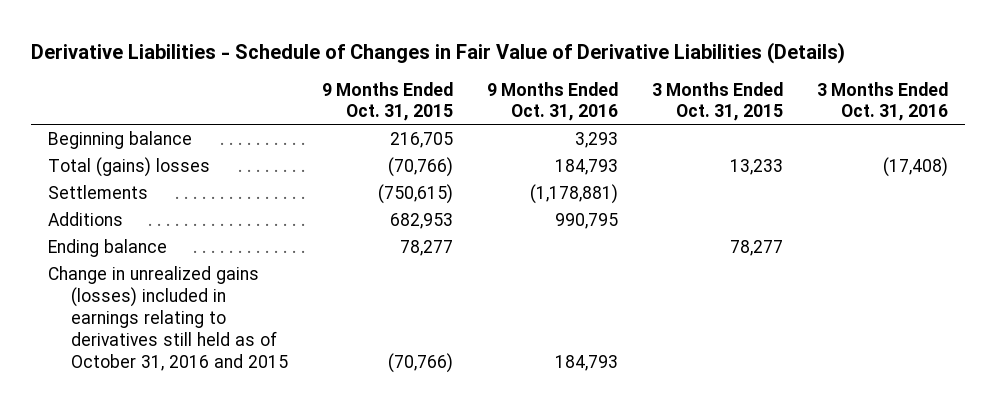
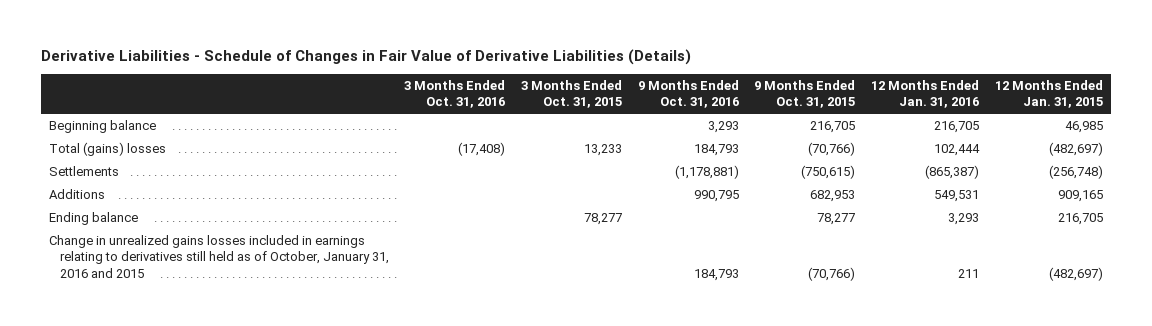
none -> [871,80,980,109] 12 Months Ended Jan. 31, 2016
none -> [994,80,1103,109] 12 Months Ended Jan. 31, 2015
[48,266,289,372] Change in unrealized gains (losses) included in earnings relating to derivatives still held as of October 31, 2016 and 2015 -> [48,235,389,278] Change in unrealized gains losses included in earnings relating to derivatives still held as of October, January 31, 2016 and 2015

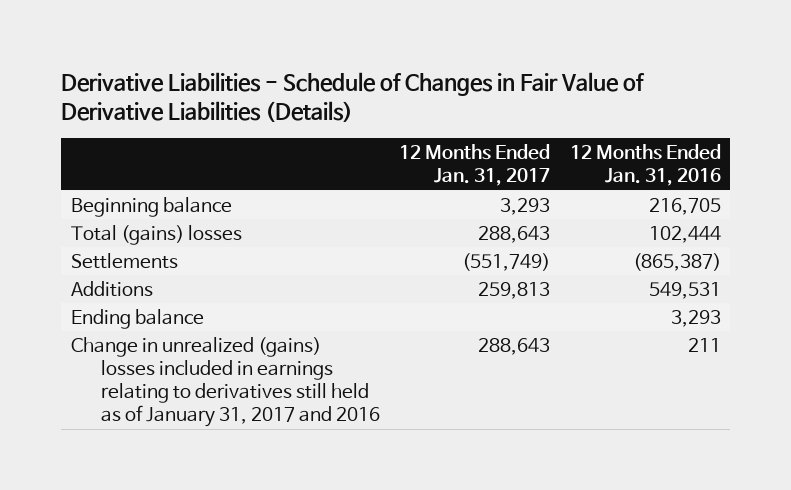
[404,80,506,109] 3 Months Ended Oct. 31, 2016 -> none
[521,80,623,109] 3 Months Ended Oct. 31, 2015 -> none
[637,80,739,109] 9 Months Ended Oct. 31, 2016 -> none
[754,80,856,109] 9 Months Ended Oct. 31, 2015 -> none
[994,80,1103,109] 12 Months Ended Jan. 31, 2015 -> none
none -> [399,144,551,187] 12 Months Ended Jan. 31, 2017
[48,235,389,278] Change in unrealized gains losses included in earnings relating to derivatives still held as of October, January 31, 2016 and 2015 -> [70,336,380,428] Change in unrealized (gains) losses included in earnings relating to derivatives still held as of January 31, 2017 and 2016

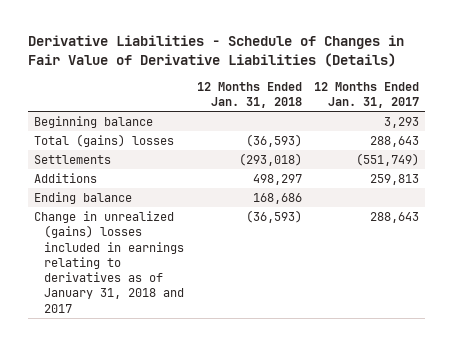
[569,144,721,187] 12 Months Ended Jan. 31, 2016 -> none
none -> [196,81,302,108] 12 Months Ended Jan. 31, 2018
[70,336,380,428] Change in unrealized (gains) losses included in earnings relating to derivatives still held as of January 31, 2017 and 2016 -> [33,211,185,313] Change in unrealized (gains) losses included in earnings relating to derivatives as of January 31, 2018 and 2017

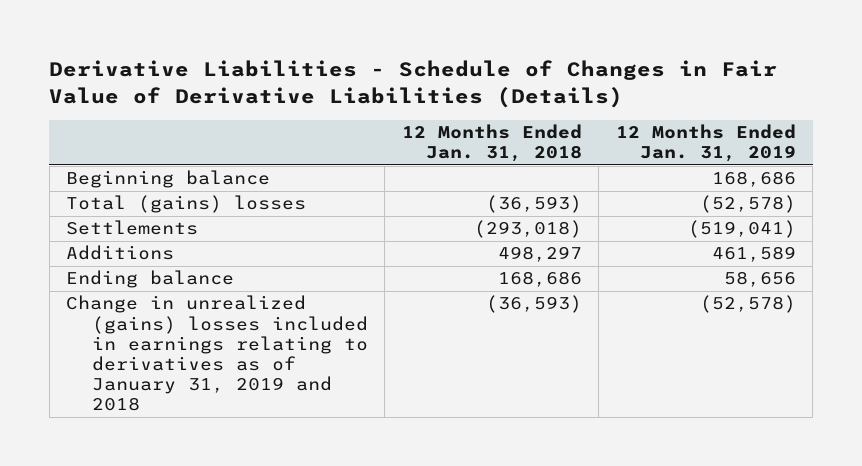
[314,81,420,108] 12 Months Ended Jan. 31, 2017 -> none
none -> [615,124,796,163] 12 Months Ended Jan. 31, 2019
[33,211,185,313] Change in unrealized (gains) losses included in earnings relating to derivatives as of January 31, 2018 and 2017 -> [66,295,368,412] Change in unrealized (gains) losses included in earnings relating to derivatives as of January 31, 2019 and 2018

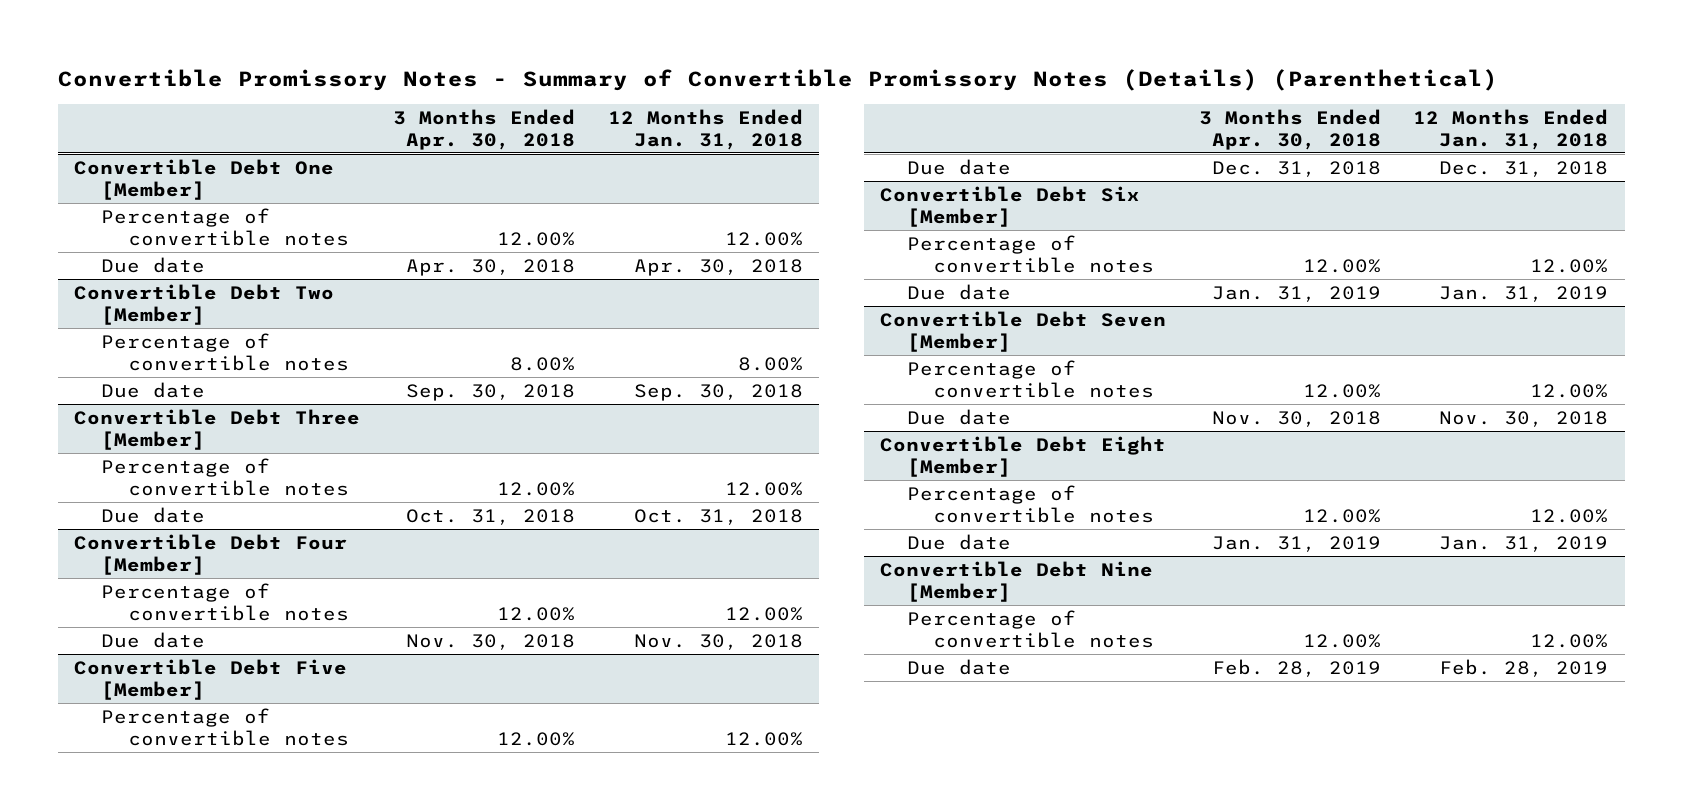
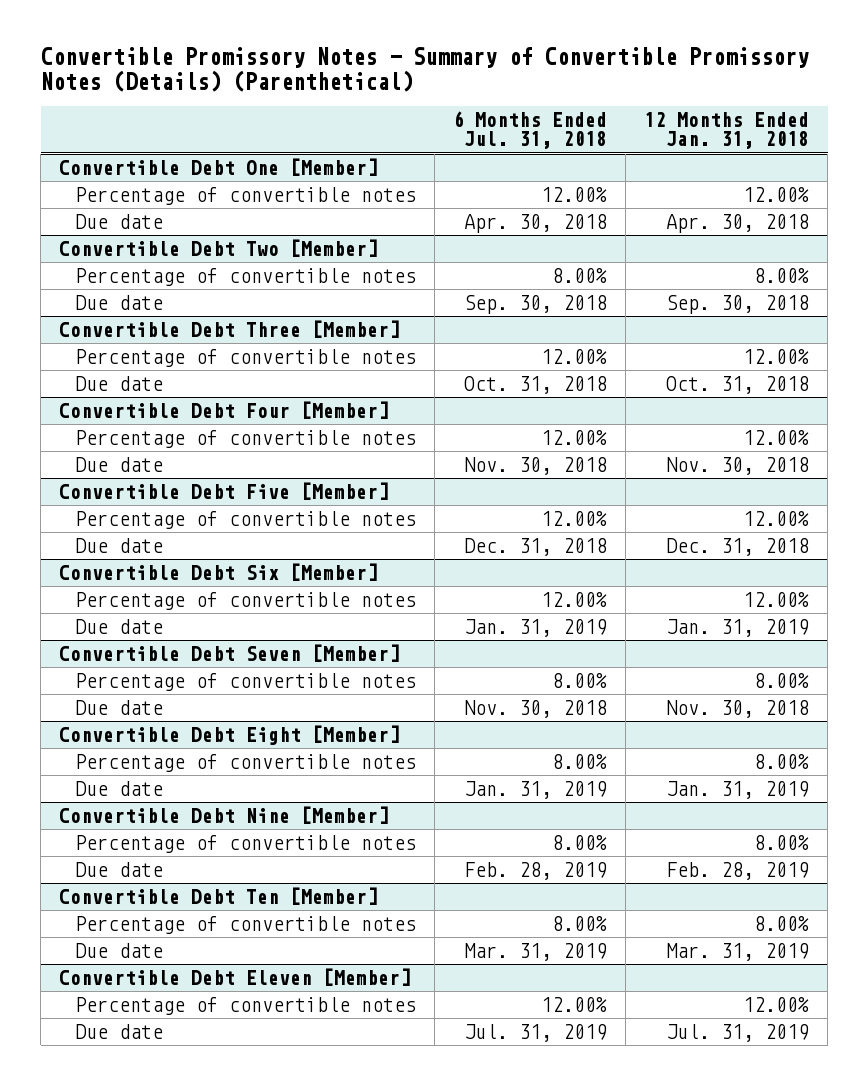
[393,108,576,150] 3 Months Ended Apr. 30, 2018 -> none
none -> [452,111,607,150] 6 Months Ended Jul. 31, 2018
[1530,383,1609,398] 12.00% -> [754,672,810,688] 8.00%
[1530,508,1609,523] 12.00% -> [754,753,810,769] 8.00%
[1530,633,1609,648] 12.00% -> [754,834,810,850] 8.00%
none -> [59,886,379,905] Convertible Debt Ten [Member]
none -> [74,915,416,934] Percentage of convertible notes
none -> [74,942,163,958] Due date
none -> [59,967,412,986] Convertible Debt Eleven [Member]
none -> [74,996,416,1015] Percentage of convertible notes
none -> [74,1023,163,1039] Due date

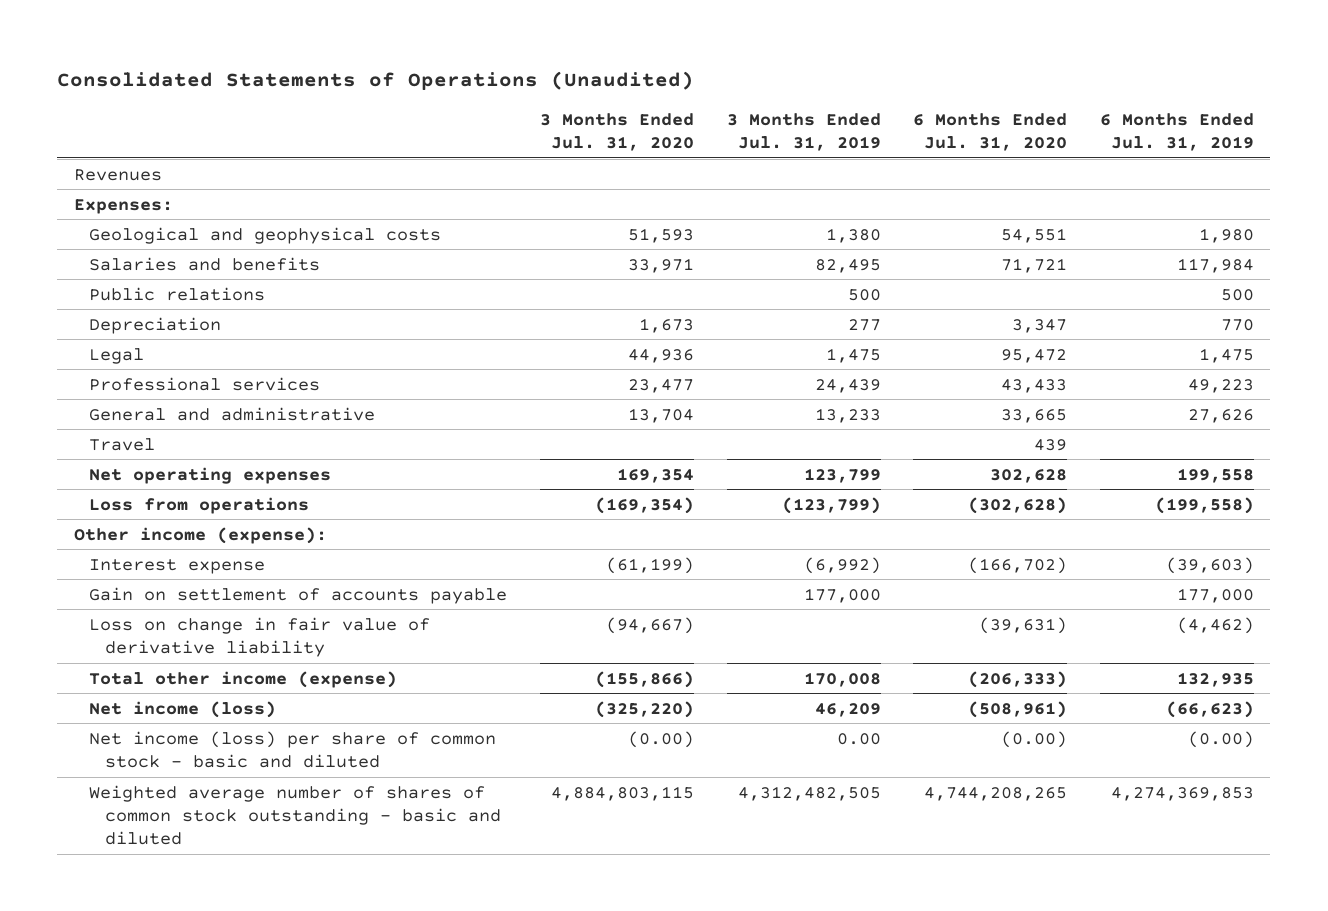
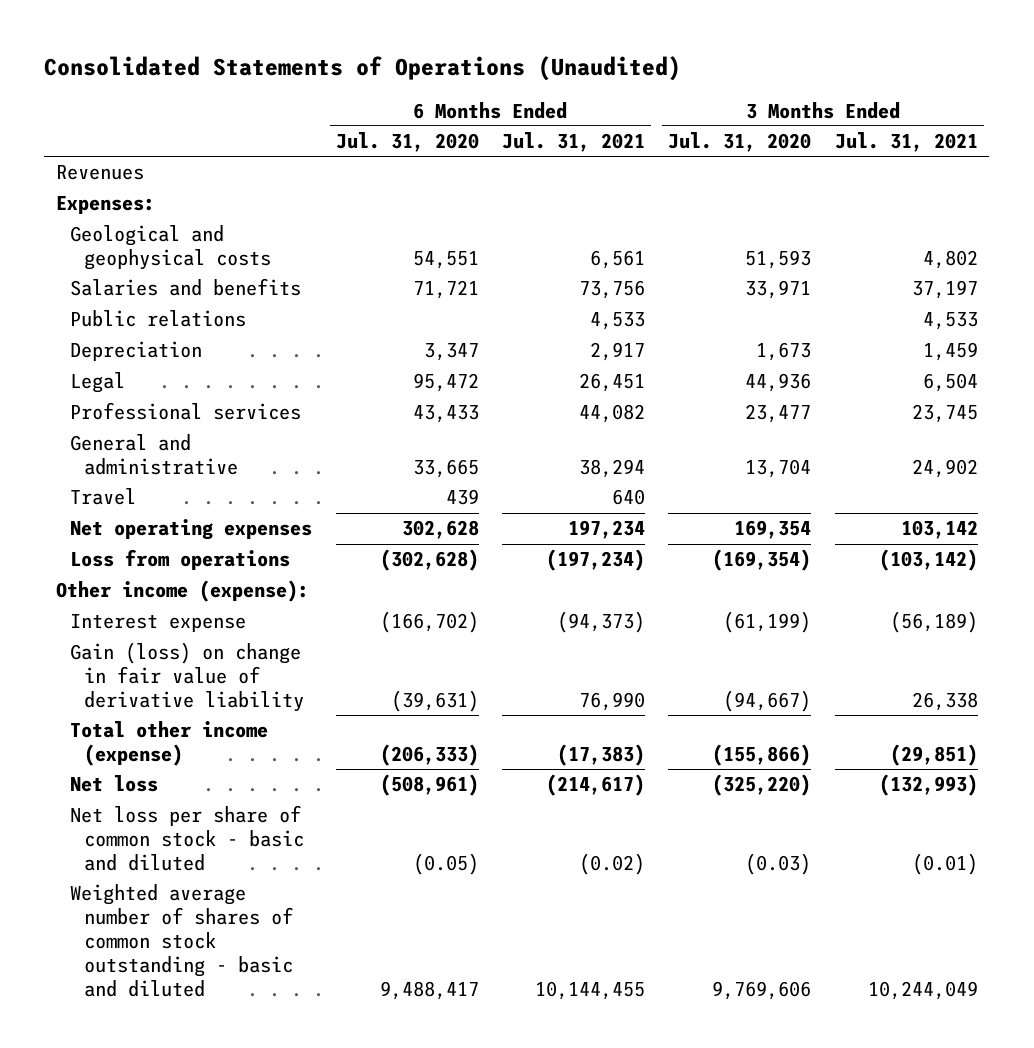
[726,112,881,152] 3 Months Ended Jul. 31, 2019 -> none
[1100,112,1255,152] 6 Months Ended Jul. 31, 2019 -> none
none -> [501,132,645,153] Jul. 31, 2021
none -> [834,132,978,153] Jul. 31, 2021
[89,586,508,604] Gain on settlement of accounts payable -> none
[89,616,431,658] Loss on change in fair value of derivative liability -> [70,642,305,713] Gain (loss) on change in fair value of derivative liability
[89,700,277,718] Net income (loss) -> [70,775,159,793] Net loss
[89,730,497,769] Net income (loss) per share of common stock - basic and diluted -> [70,805,305,872] Net loss per share of common stock - basic and diluted
[628,730,695,748] (0.00) -> [745,853,812,876] (0.03)
[1001,730,1068,748] (0.00) -> [412,853,479,876] (0.05)
[551,785,695,801] 4,884,803,115 -> [712,980,812,1000] 9,769,606
[924,786,1068,801] 4,744,208,265 -> [379,980,479,1000] 9,488,417

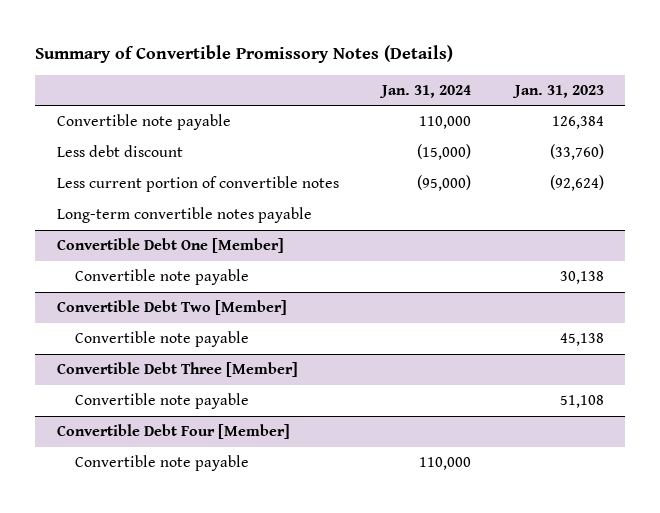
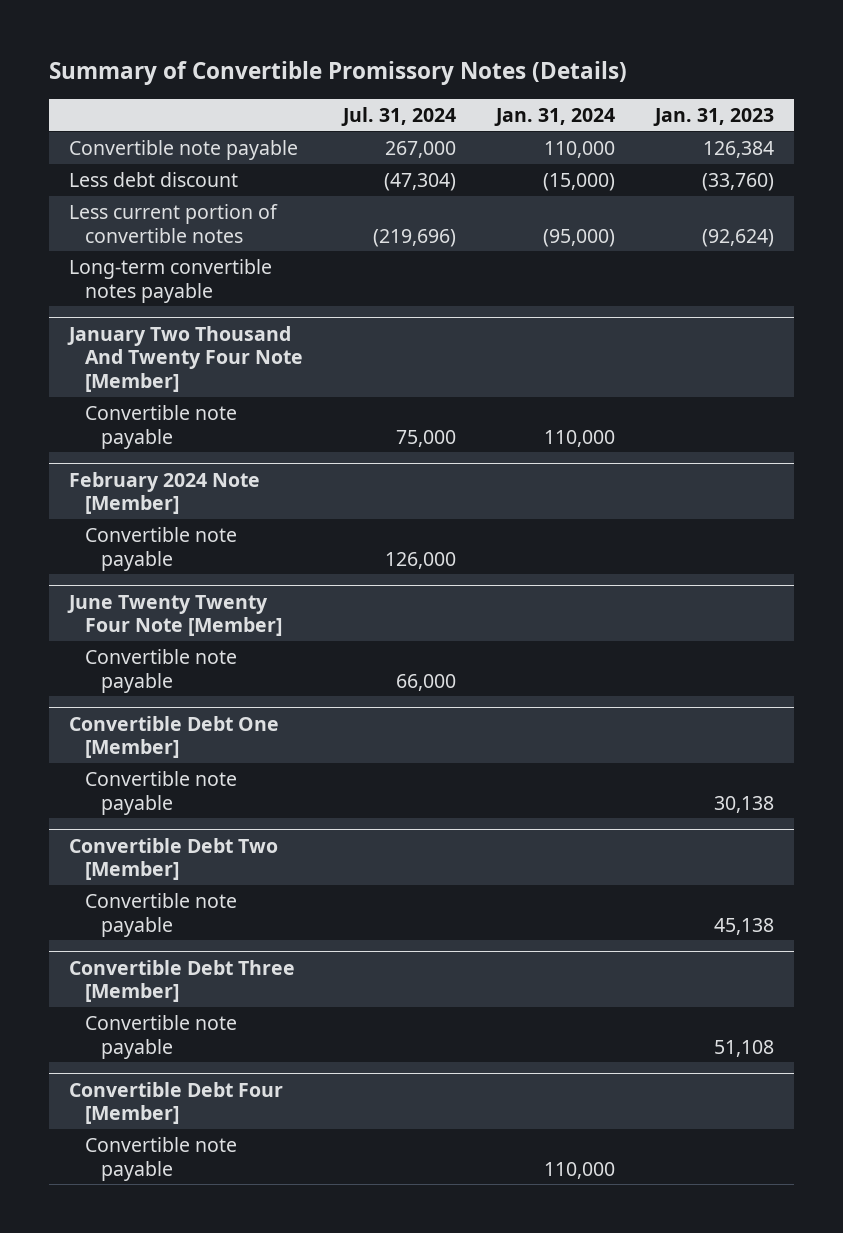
none -> [340,107,456,127] Jul. 31, 2024
none -> [66,325,303,393] January Two Thousand And Twenty Four Note [Member]
none -> [84,405,237,449] Convertible note payable
none -> [68,471,260,515] February 2024 Note [Member]
none -> [84,527,237,571] Convertible note payable
none -> [66,594,282,637] June Twenty Twenty Four Note [Member]
none -> [84,649,237,693] Convertible note payable

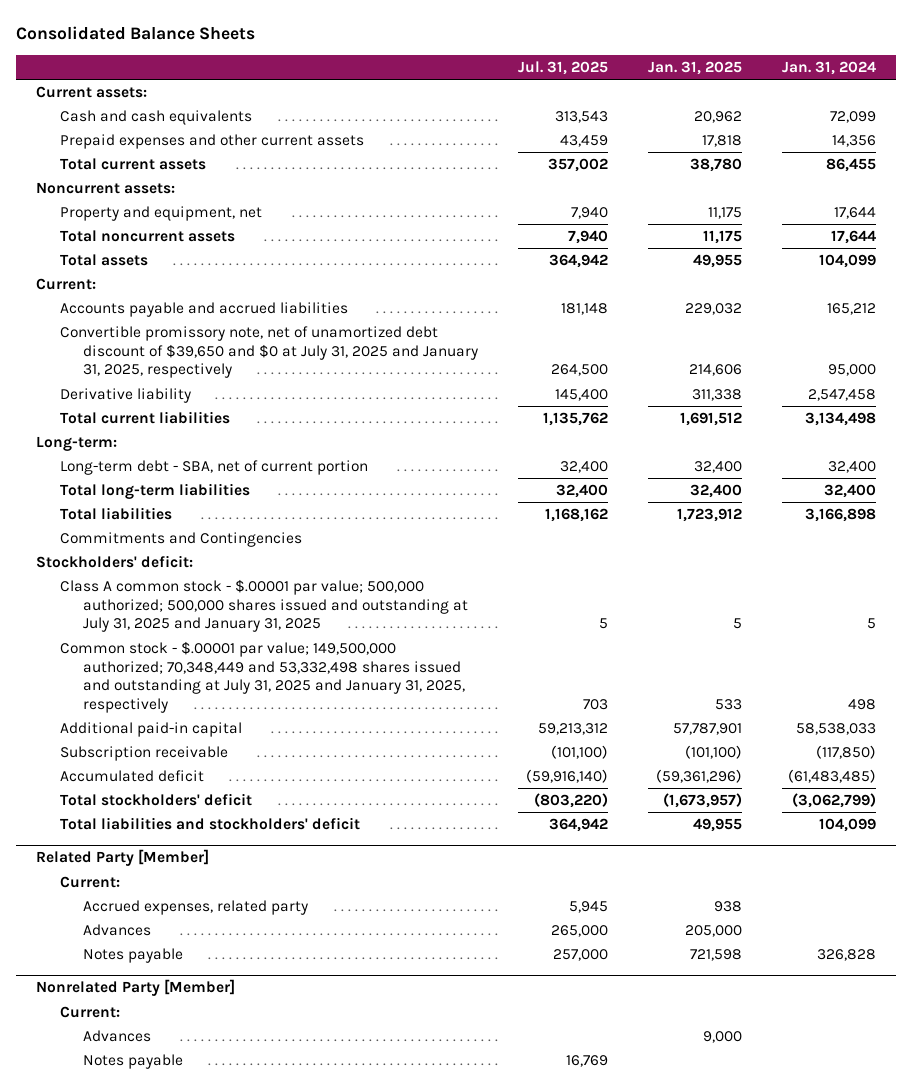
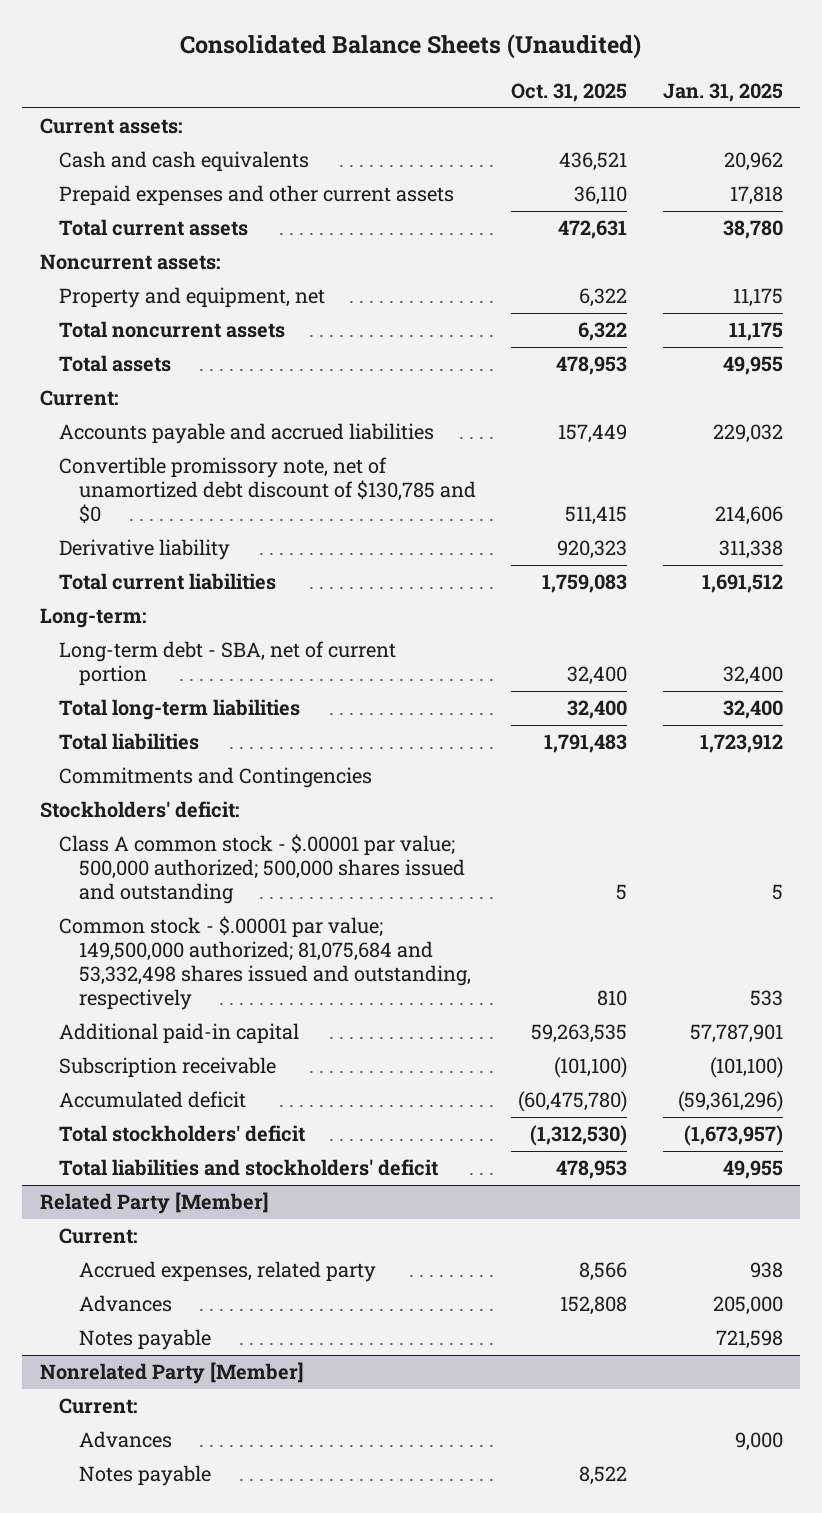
[15,26,255,41] Consolidated Balance Sheets -> [180,34,642,60] Consolidated Balance Sheets (Unaudited)
[518,60,609,75] Jul. 31, 2025 -> none
[782,60,877,75] Jan. 31, 2024 -> none
none -> [511,83,628,103] Oct. 31, 2025
[59,326,479,379] Convertible promissory note, net of unamortized debt discount of $39,650 and $0 at July 31, 2025 and January 31, 2025, respectively -> [59,457,477,524] Convertible promissory note, net of unamortized debt discount of $130,785 and $0
[59,579,469,633] Class A common stock - $.00001 par value; 500,000 authorized; 500,000 shares issued and outstanding at July 31, 2025 and January 31, 2025 -> [59,834,466,904] Class A common stock - $.00001 par value; 500,000 authorized; 500,000 shares issued and outstanding
[59,641,466,713] Common stock - $.00001 par value; 149,500,000 authorized; 70,348,449 and 53,332,498 shares issued and outstanding at July 31, 2025 and January 31, 2025, respectively -> [59,916,472,1010] Common stock - $.00001 par value; 149,500,000 authorized; 81,075,684 and 53,332,498 shares issued and outstanding, respectively

